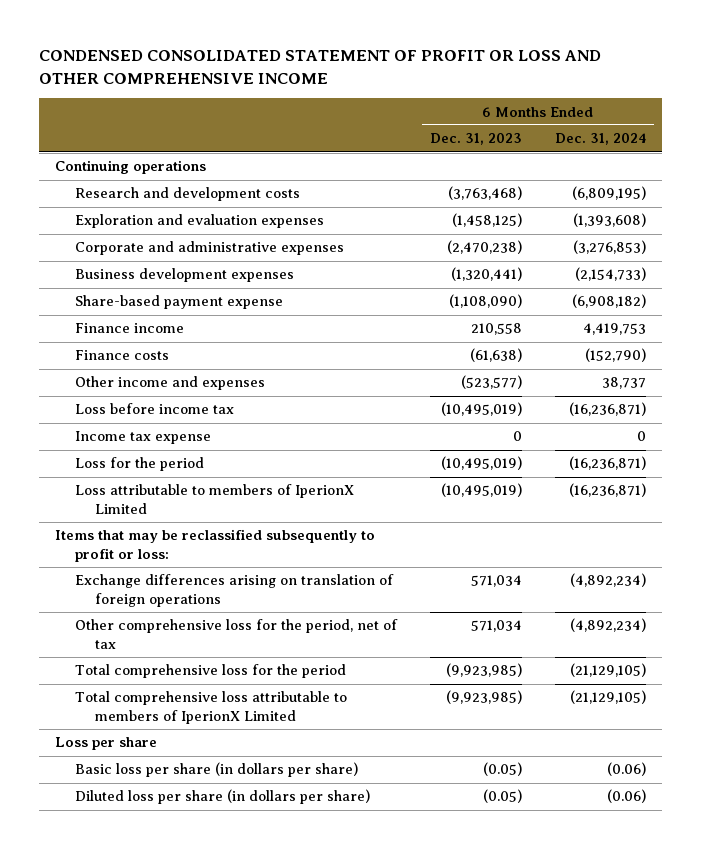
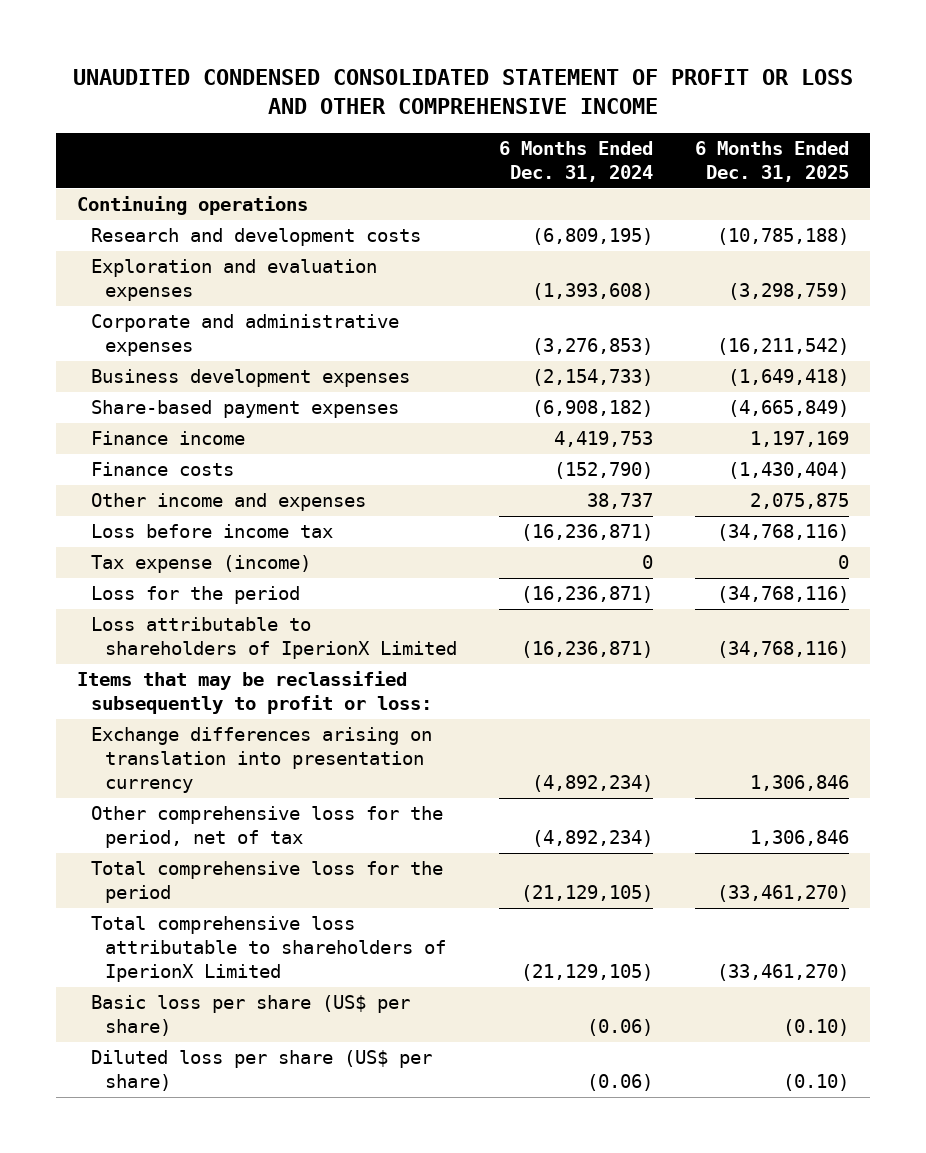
[38,50,601,84] CONDENSED CONSOLIDATED STATEMENT OF PROFIT OR LOSS AND OTHER COMPREHENSIVE INCOME -> [73,69,854,115] UNAUDITED CONDENSED CONSOLIDATED STATEMENT OF PROFIT OR LOSS AND OTHER COMPREHENSIVE INCOME
[429,133,522,146] Dec. 31, 2023 -> none
none -> [694,141,849,183] 6 Months Ended Dec. 31, 2025
[74,295,283,310] Share-based payment expense -> [91,400,400,419] Share-based payment expenses
[74,431,211,445] Income tax expense -> [91,555,312,574] Tax expense (income)
[74,484,354,514] Loss attributable to members of IperionX Limited -> [91,617,458,660] Loss attributable to shareholders of IperionX Limited
[74,574,394,607] Exchange differences arising on translation of foreign operations -> [91,727,433,794] Exchange differences arising on translation into presentation currency
[54,737,157,751] Loss per share -> none
[74,691,347,724] Total comprehensive loss attributable to members of IperionX Limited -> [91,916,447,983] Total comprehensive loss attributable to shareholders of IperionX Limited
[74,762,358,778] Basic loss per share (in dollars per share) -> [91,995,411,1037] Basic loss per share (US$ per share)
[74,789,370,805] Diluted loss per share (in dollars per share) -> [91,1050,433,1092] Diluted loss per share (US$ per share)

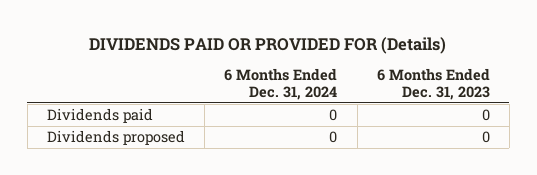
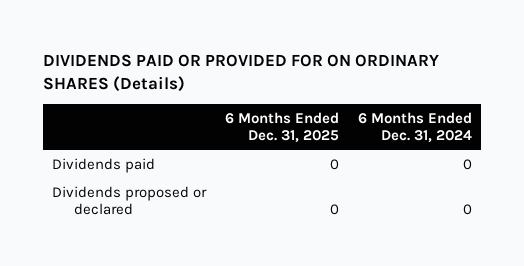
[89,36,447,54] DIVIDENDS PAID OR PROVIDED FOR (Details) -> [43,53,440,92] DIVIDENDS PAID OR PROVIDED FOR ON ORDINARY SHARES (Details)
[376,68,490,101] 6 Months Ended Dec. 31, 2023 -> none
none -> [225,111,340,143] 6 Months Ended Dec. 31, 2025
[47,130,186,146] Dividends proposed -> [52,185,208,215] Dividends proposed or declared

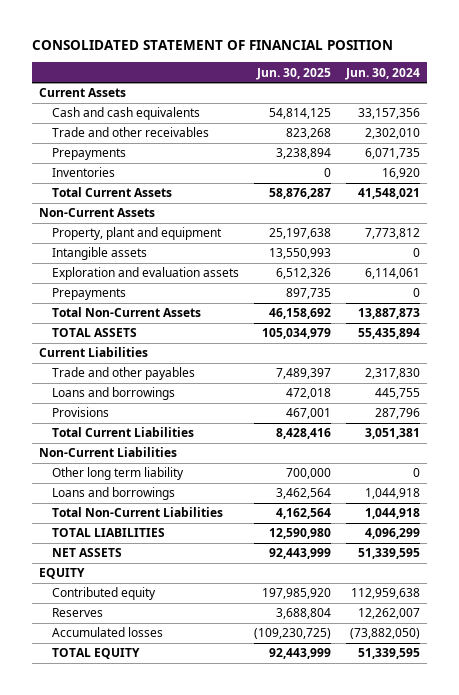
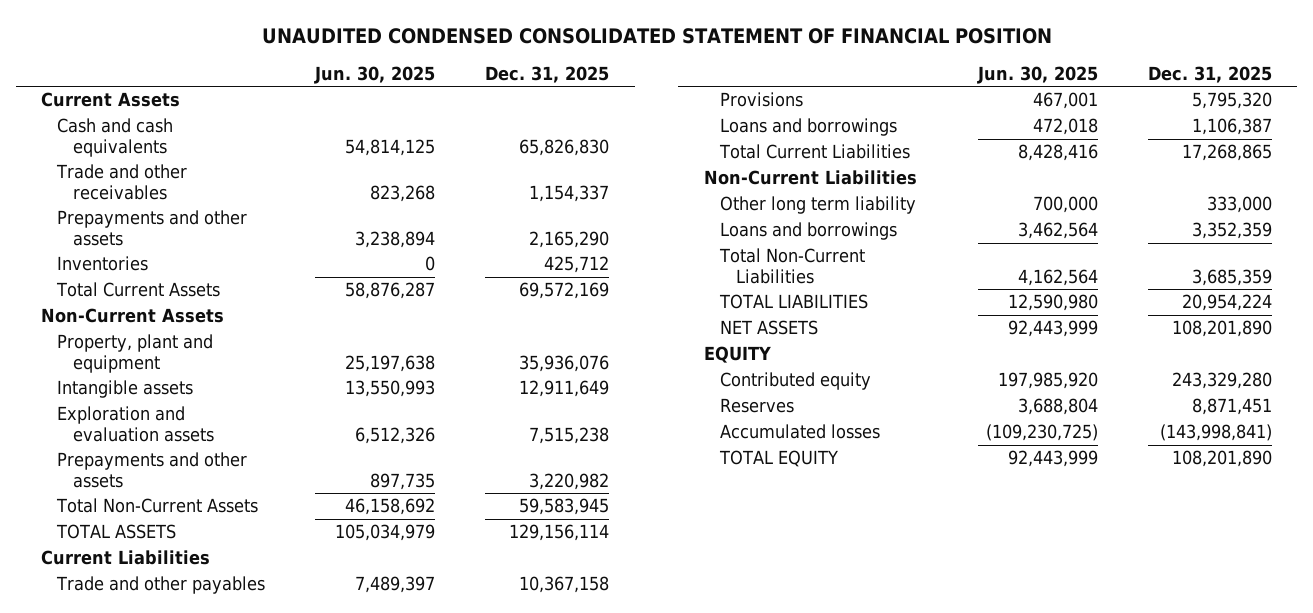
[31,40,393,51] CONSOLIDATED STATEMENT OF FINANCIAL POSITION -> [261,27,1052,44] UNAUDITED CONDENSED CONSOLIDATED STATEMENT OF FINANCIAL POSITION
[344,67,420,80] Jun. 30, 2024 -> none
none -> [485,65,610,83] Dec. 31, 2025
[52,148,127,161] Prepayments -> [56,210,247,246] Prepayments and other assets
[52,288,127,301] Prepayments -> [56,452,247,488] Prepayments and other assets
[52,387,176,401] Loans and borrowings -> [719,118,897,137] Loans and borrowings

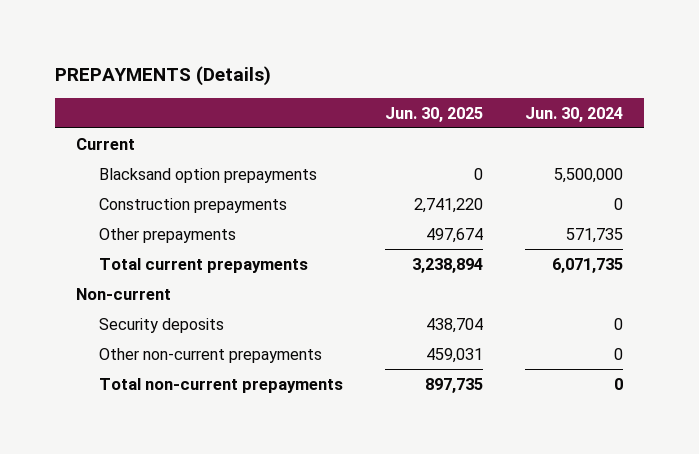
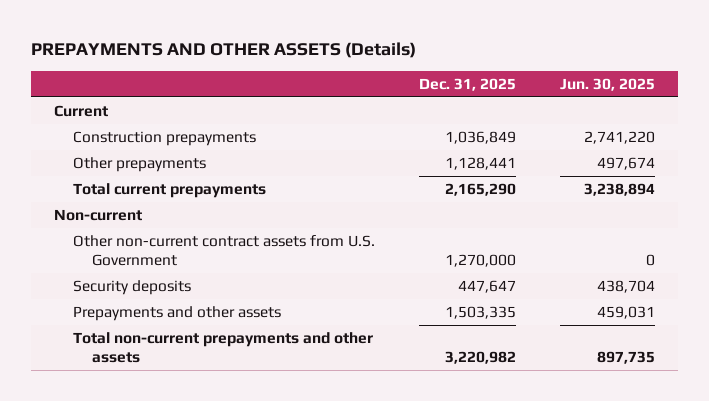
[55,66,272,87] PREPAYMENTS (Details) -> [31,42,417,59] PREPAYMENTS AND OTHER ASSETS (Details)
[525,106,624,122] Jun. 30, 2024 -> none
none -> [419,77,517,91] Dec. 31, 2025
[99,167,318,183] Blacksand option prepayments -> none
none -> [72,234,375,267] Other non-current contract assets from U.S. Government
[99,347,323,363] Other non-current prepayments -> [72,305,281,321] Prepayments and other assets
[99,377,344,393] Total non-current prepayments -> [72,331,373,364] Total non-current prepayments and other assets

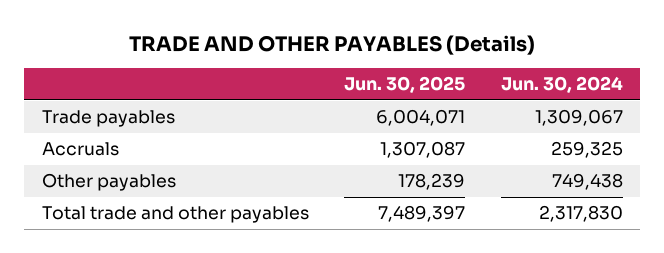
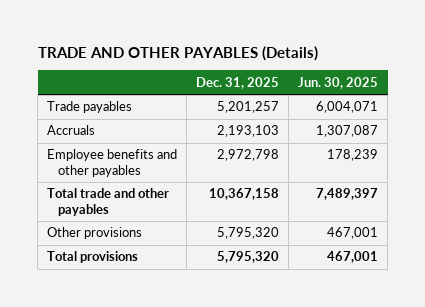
[500,76,623,94] Jun. 30, 2024 -> none
none -> [196,76,280,89] Dec. 31, 2025
[41,173,176,192] Other payables -> [47,149,178,178] Employee benefits and other payables
none -> [47,227,143,240] Other provisions
none -> [47,251,139,264] Total provisions

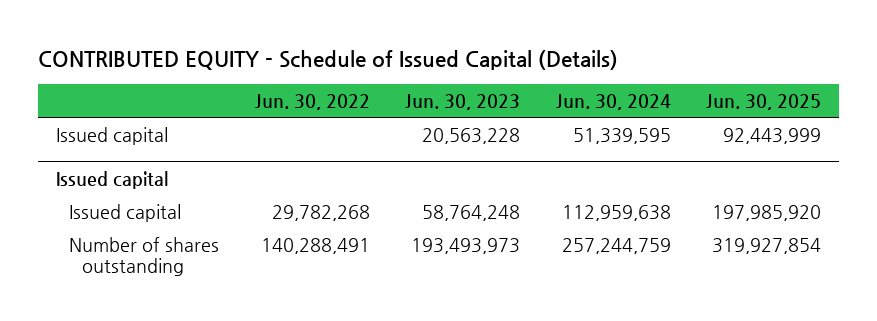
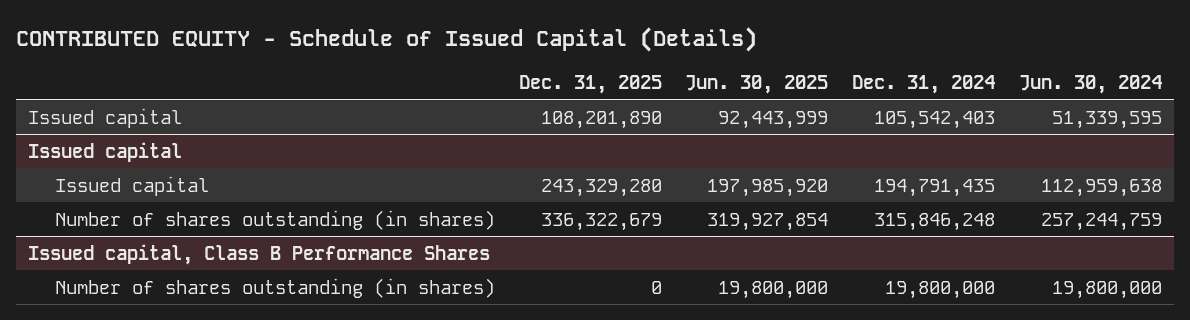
[254,93,370,110] Jun. 30, 2022 -> none
[405,93,521,110] Jun. 30, 2023 -> none
none -> [518,74,662,94] Dec. 31, 2025
none -> [852,74,996,94] Dec. 31, 2024
[69,236,220,277] Number of shares outstanding -> [54,209,495,230] Number of shares outstanding (in shares)
none -> [27,243,490,265] Issued capital, Class B Performance Shares
none -> [54,277,495,298] Number of shares outstanding (in shares)

